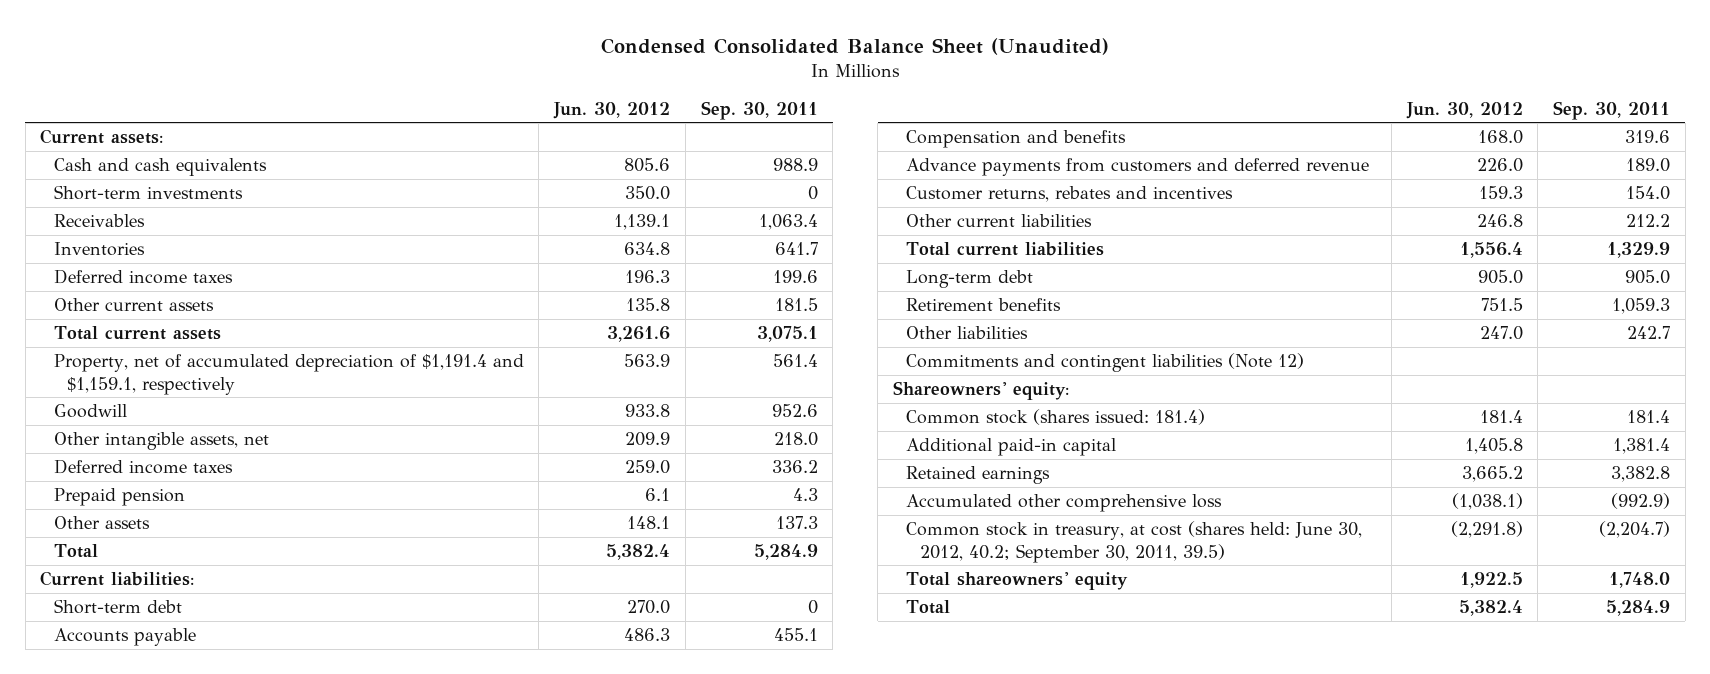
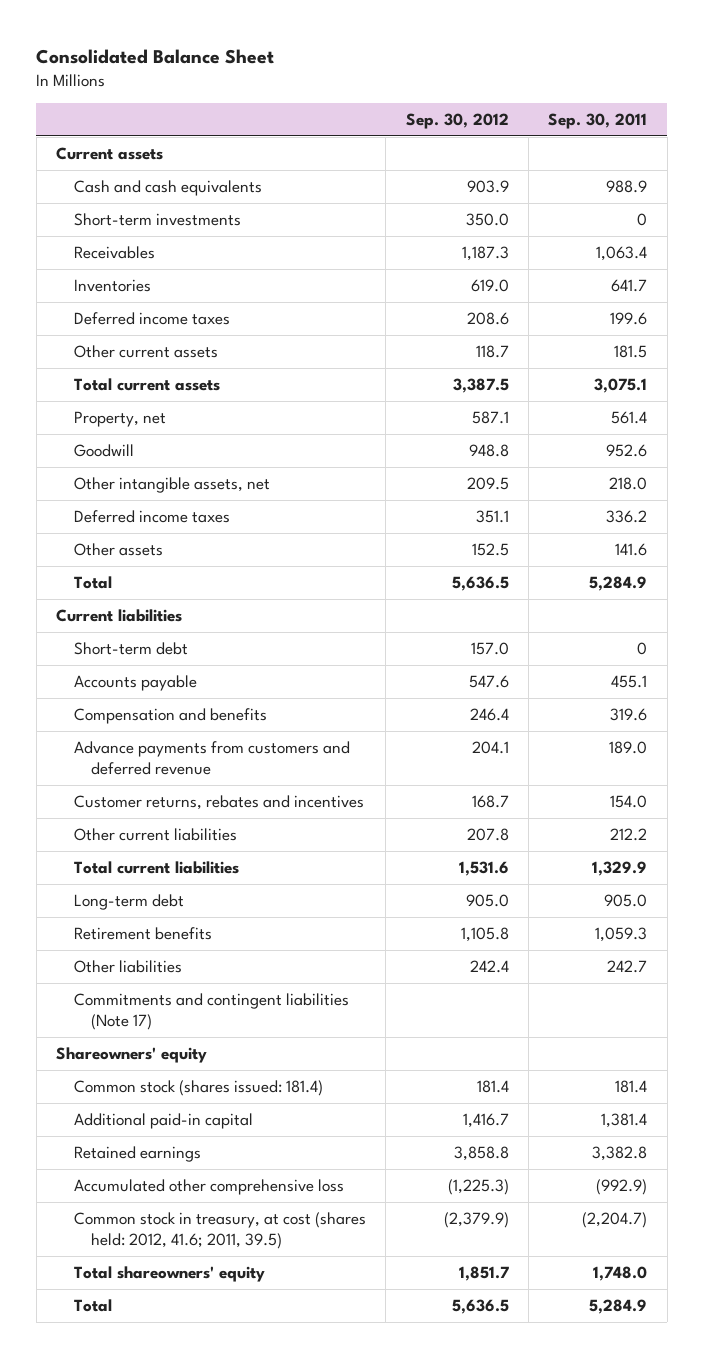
[601,37,1110,55] Condensed Consolidated Balance Sheet (Unaudited) -> [36,48,275,64] Consolidated Balance Sheet
[553,101,671,119] Jun. 30, 2012 -> none
none -> [405,112,509,129] Sep. 30, 2012
[40,128,164,144] Current assets: -> [56,147,164,161] Current assets
[53,353,524,395] Property, net of accumulated depreciation of $1,191.4 and $1,159.1, respectively -> [73,411,166,428] Property, net
[53,487,185,506] Prepaid pension -> none
[775,515,818,529] 137.3 -> [615,543,648,557] 141.6
[40,570,195,586] Current liabilities: -> [56,609,183,623] Current liabilities
[906,352,1305,372] Commitments and contingent liabilities (Note 12) -> [73,993,349,1030] Commitments and contingent liabilities (Note 17)
[892,380,1069,400] Shareowners' equity: -> [56,1047,208,1064] Shareowners' equity
[906,520,1363,563] Common stock in treasury, at cost (shares held: June 30, 2012, 40.2; September 30, 2011, 39.5) -> [73,1212,366,1249] Common stock in treasury, at cost (shares held: 2012, 41.6; 2011, 39.5)

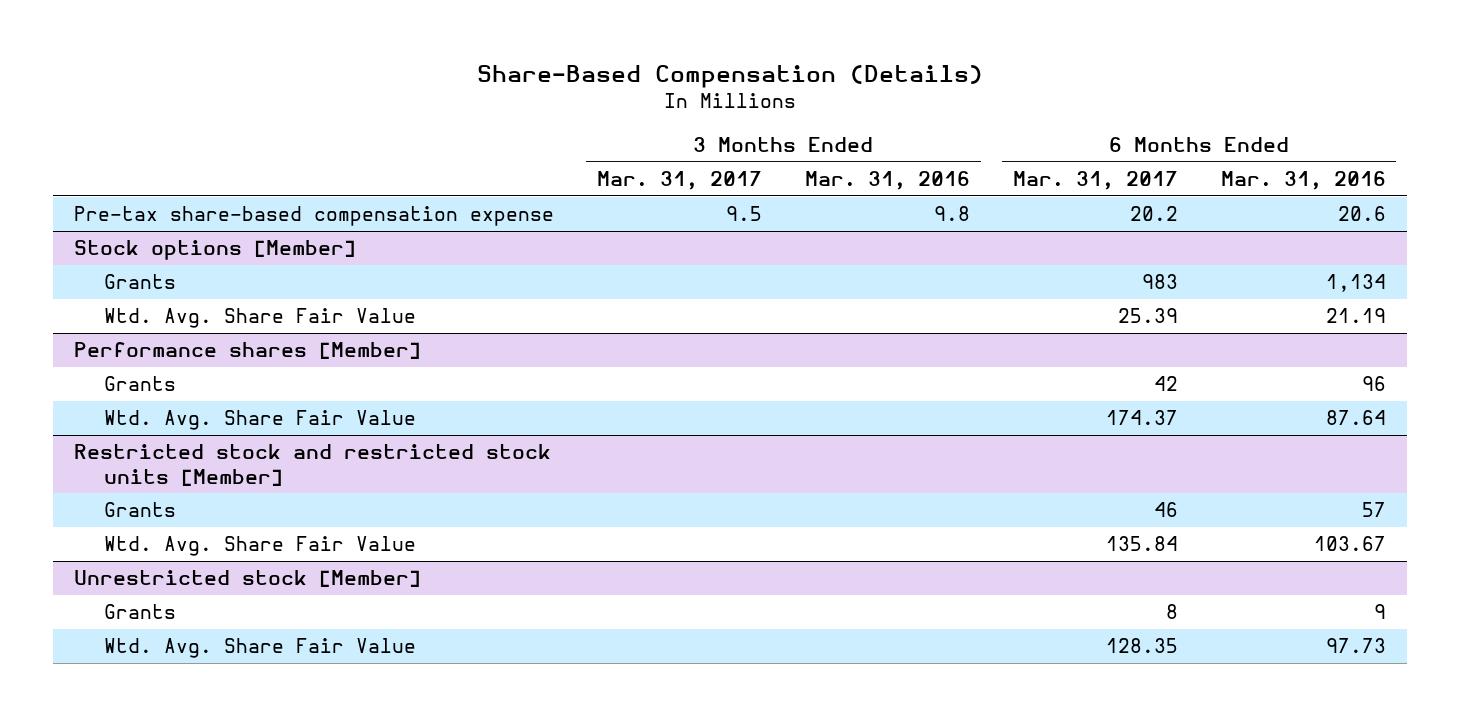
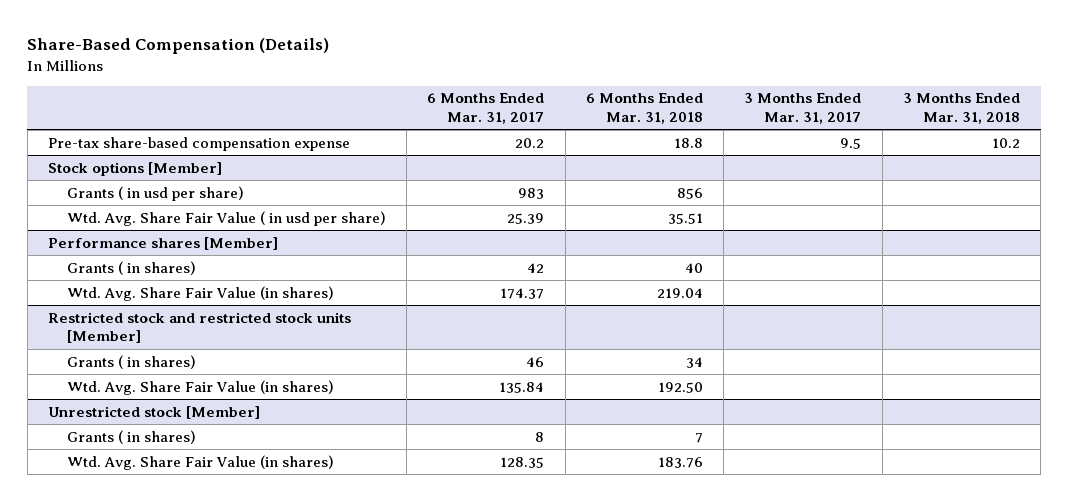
[804,171,970,191] Mar. 31, 2016 -> none
[1220,171,1386,191] Mar. 31, 2016 -> none
none -> [585,93,703,125] 6 Months Ended Mar. 31, 2018
none -> [902,93,1020,125] 3 Months Ended Mar. 31, 2018
[104,274,177,290] Grants -> [66,185,244,201] Grants ( in usd per share)
[104,308,417,329] Wtd. Avg. Share Fair Value -> [66,210,386,226] Wtd. Avg. Share Fair Value ( in usd per share)
[104,376,177,392] Grants -> [66,260,196,275] Grants ( in shares)
[104,410,417,431] Wtd. Avg. Share Fair Value -> [66,285,334,301] Wtd. Avg. Share Fair Value (in shares)
[104,502,177,518] Grants -> [66,354,196,369] Grants ( in shares)
[104,536,417,557] Wtd. Avg. Share Fair Value -> [66,379,334,395] Wtd. Avg. Share Fair Value (in shares)
[104,604,177,620] Grants -> [66,429,196,444] Grants ( in shares)
[104,638,417,659] Wtd. Avg. Share Fair Value -> [66,454,334,470] Wtd. Avg. Share Fair Value (in shares)

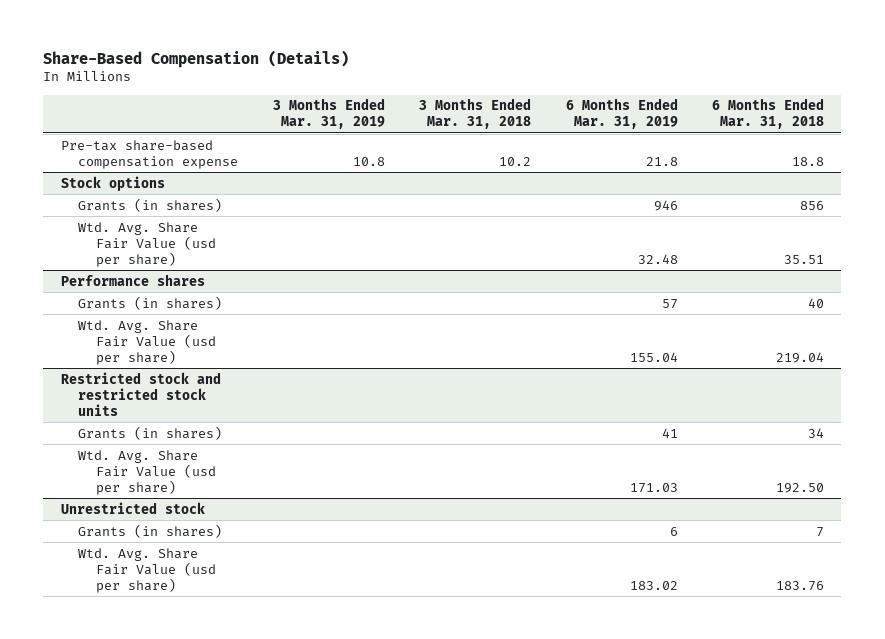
[427,93,545,125] 6 Months Ended Mar. 31, 2017 -> none
[744,93,862,125] 3 Months Ended Mar. 31, 2017 -> none
none -> [272,98,385,130] 3 Months Ended Mar. 31, 2019
none -> [565,98,678,130] 6 Months Ended Mar. 31, 2019
[48,161,223,176] Stock options [Member] -> [60,175,165,191] Stock options
[66,185,244,201] Grants ( in usd per share) -> [78,197,223,212] Grants (in shares)
[66,210,386,226] Wtd. Avg. Share Fair Value ( in usd per share) -> [78,221,216,268] Wtd. Avg. Share Fair Value (usd per share)
[48,236,279,250] Performance shares [Member] -> [60,273,205,286] Performance shares
[66,260,196,275] Grants ( in shares) -> [78,295,223,310] Grants (in shares)
[66,285,334,301] Wtd. Avg. Share Fair Value (in shares) -> [78,319,216,366] Wtd. Avg. Share Fair Value (usd per share)
[48,311,352,344] Restricted stock and restricted stock units [Member] -> [60,371,221,417] Restricted stock and restricted stock units
[66,354,196,369] Grants ( in shares) -> [78,425,223,440] Grants (in shares)
[66,379,334,395] Wtd. Avg. Share Fair Value (in shares) -> [78,449,216,496] Wtd. Avg. Share Fair Value (usd per share)
[48,405,261,419] Unrestricted stock [Member] -> [60,501,205,514] Unrestricted stock
[66,429,196,444] Grants ( in shares) -> [78,523,223,538] Grants (in shares)
[66,454,334,470] Wtd. Avg. Share Fair Value (in shares) -> [78,547,216,594] Wtd. Avg. Share Fair Value (usd per share)

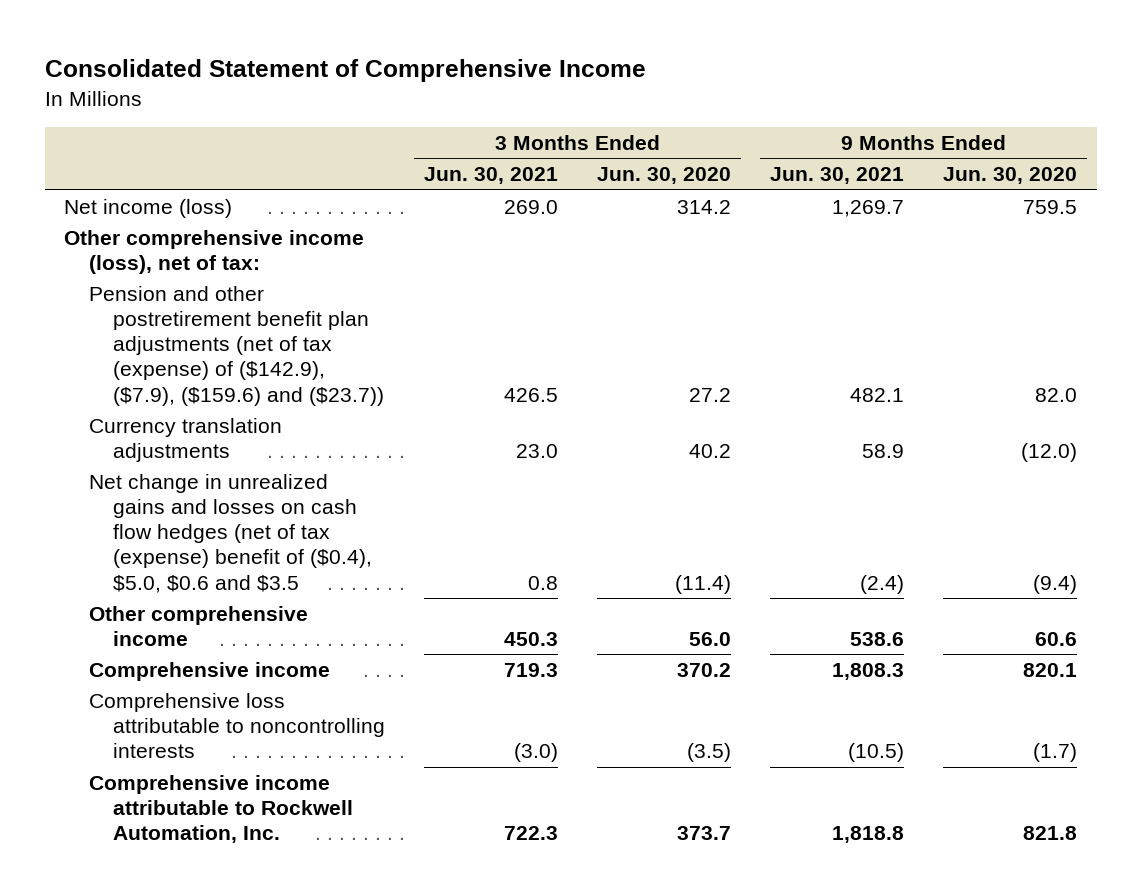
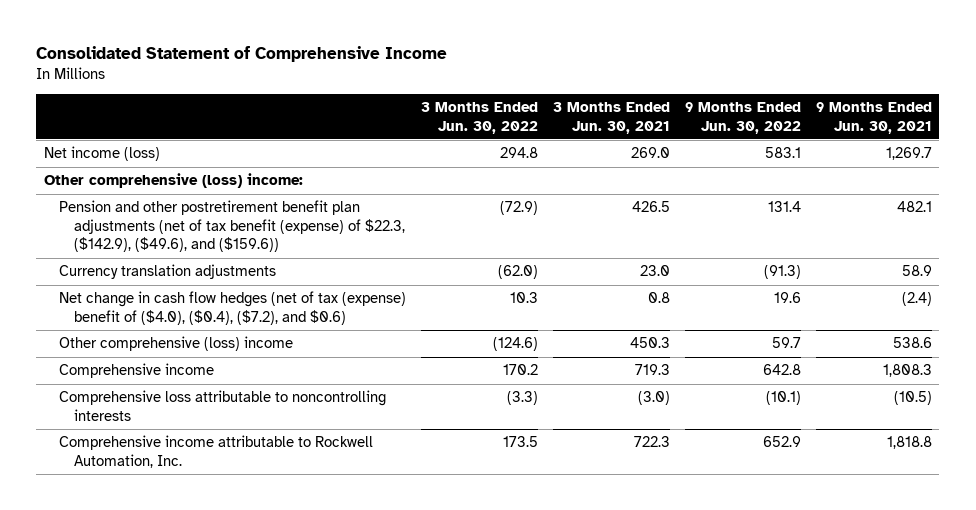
[597,167,732,185] Jun. 30, 2020 -> none
[943,167,1078,185] Jun. 30, 2020 -> none
none -> [420,102,538,134] 3 Months Ended Jun. 30, 2022
none -> [684,102,801,134] 9 Months Ended Jun. 30, 2022
[64,229,365,275] Other comprehensive income (loss), net of tax: -> [43,173,303,189] Other comprehensive (loss) income:
[88,285,385,406] Pension and other postretirement benefit plan adjustments (net of tax (expense) of ($142.9), ($7.9), ($159.6) and ($23.7)) -> [58,200,406,253] Pension and other postretirement benefit plan adjustments (net of tax benefit (expense) of $22.3, ($142.9), ($49.6), and ($159.6))
[88,473,373,593] Net change in unrealized gains and losses on cash flow hedges (net of tax (expense) benefit of ($0.4), $5.0, $0.6 and $3.5 -> [58,291,406,325] Net change in cash flow hedges (net of tax (expense) benefit of ($4.0), ($0.4), ($7.2), and $0.6)
[88,605,308,647] Other comprehensive income -> [58,336,293,352] Other comprehensive (loss) income

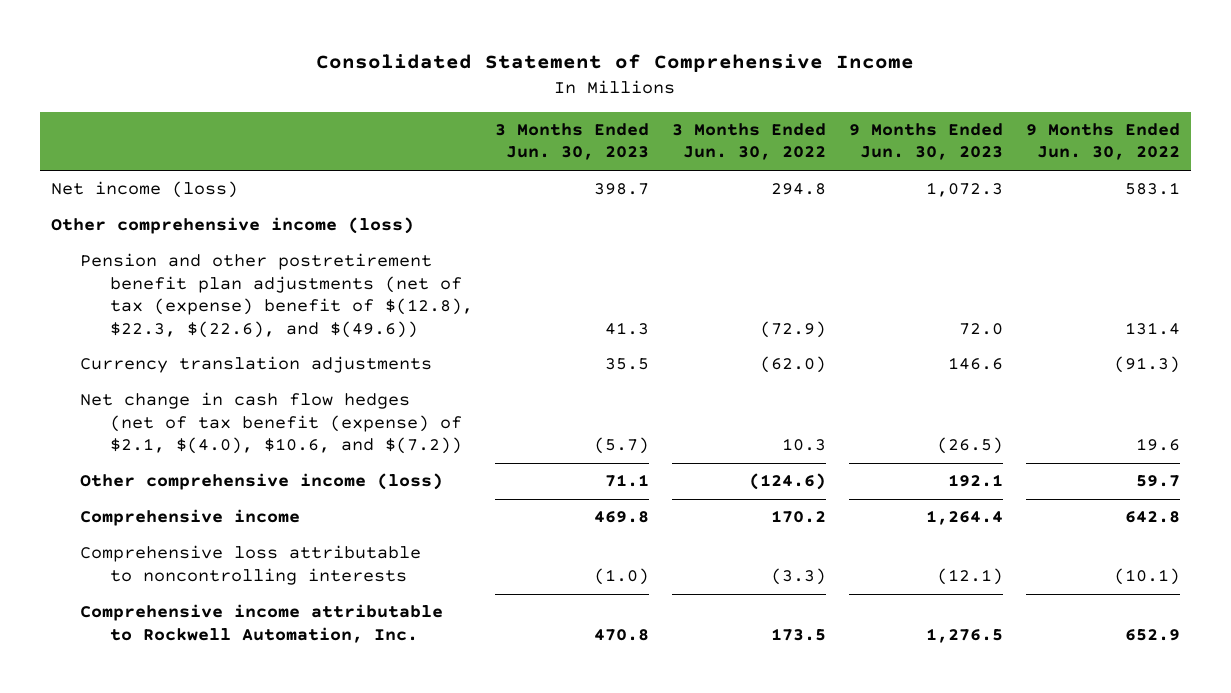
[552,102,670,134] 3 Months Ended Jun. 30, 2021 -> none
[815,102,932,134] 9 Months Ended Jun. 30, 2021 -> none
none -> [495,123,650,161] 3 Months Ended Jun. 30, 2023
none -> [849,123,1004,161] 9 Months Ended Jun. 30, 2023
[43,173,303,189] Other comprehensive (loss) income: -> [50,217,414,235] Other comprehensive income (loss)
[58,200,406,253] Pension and other postretirement benefit plan adjustments (net of tax benefit (expense) of $22.3, ($142.9), ($49.6), and ($159.6)) -> [80,253,473,338] Pension and other postretirement benefit plan adjustments (net of tax (expense) benefit of $(12.8), $22.3, $(22.6), and $(49.6))
[58,291,406,325] Net change in cash flow hedges (net of tax (expense) benefit of ($4.0), ($0.4), ($7.2), and $0.6) -> [80,392,462,455] Net change in cash flow hedges (net of tax benefit (expense) of $2.1, $(4.0), $10.6, and $(7.2))
[58,336,293,352] Other comprehensive (loss) income -> [80,473,444,491] Other comprehensive income (loss)

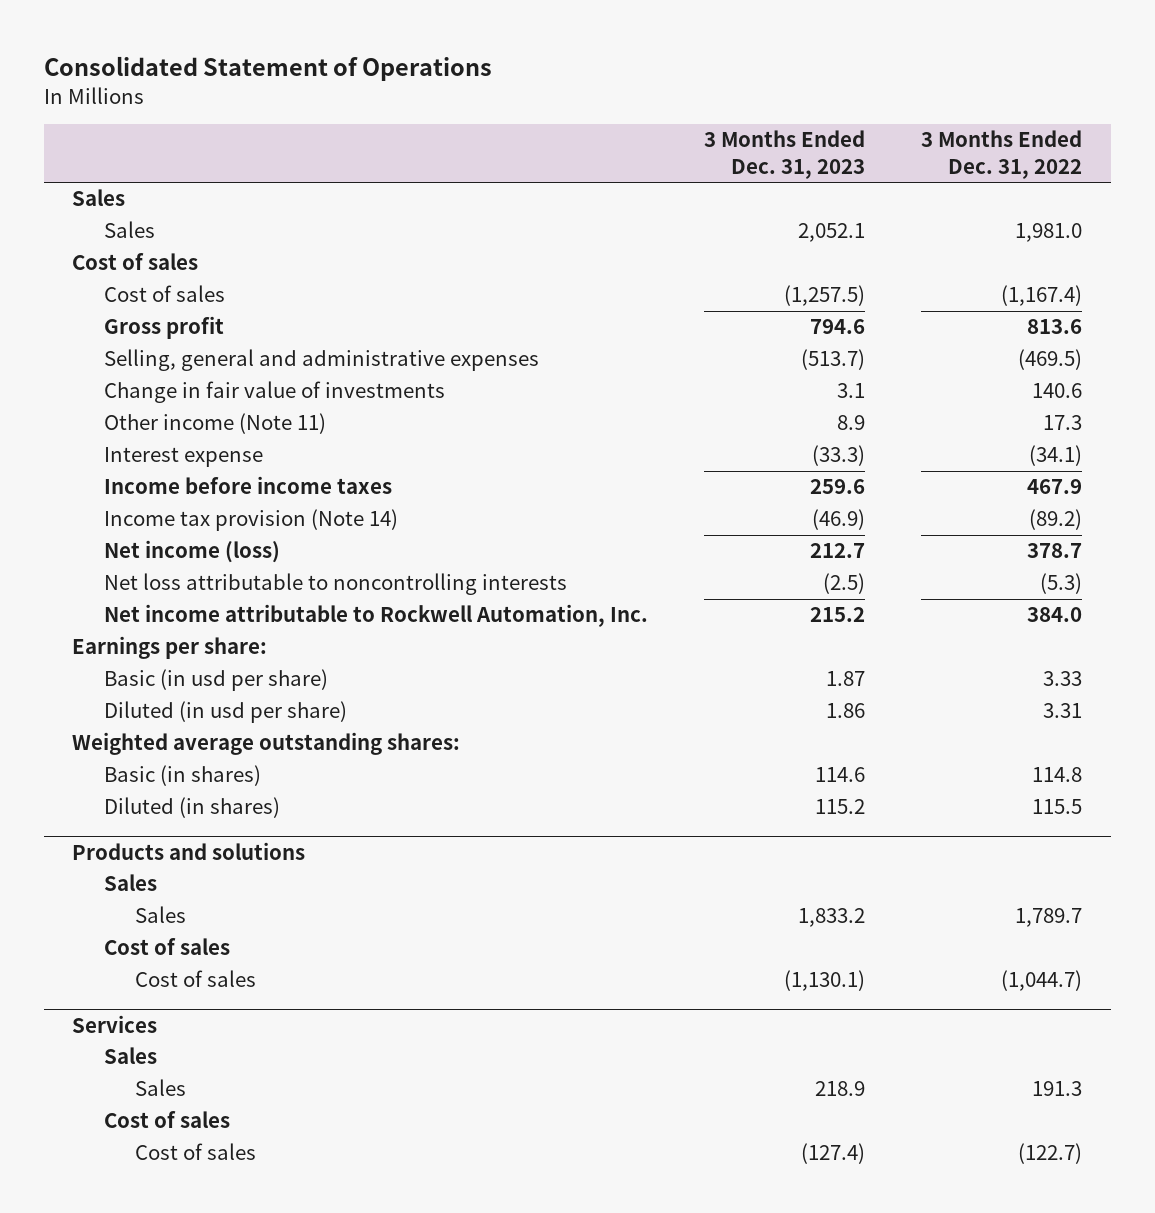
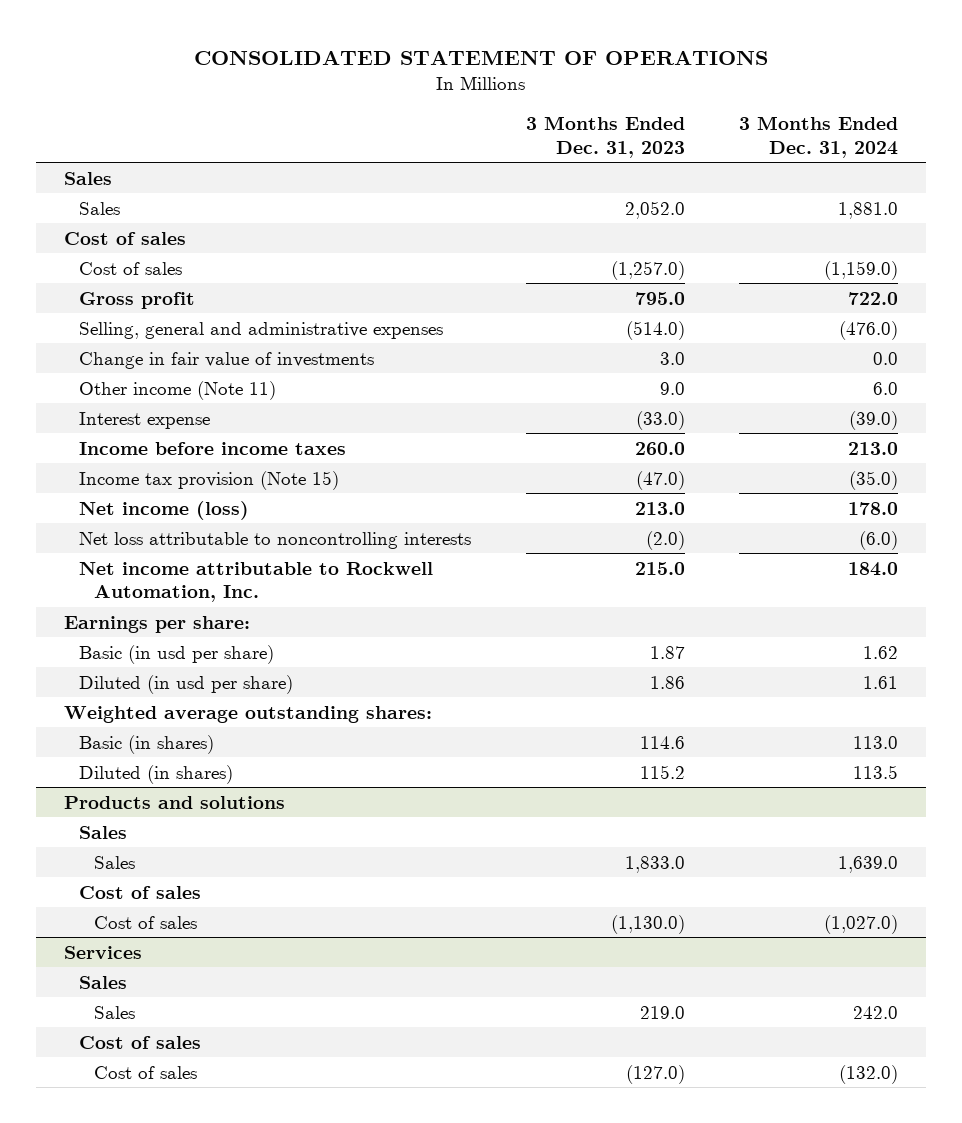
[44,55,493,81] Consolidated Statement of Operations -> [193,49,768,65] CONSOLIDATED STATEMENT OF OPERATIONS
[921,130,1083,179] 3 Months Ended Dec. 31, 2022 -> none
none -> [739,115,899,158] 3 Months Ended Dec. 31, 2024
[798,223,866,243] 2,052.1 -> [624,200,685,219] 2,052.0
[784,285,866,307] (1,257.5) -> [610,260,685,280] (1,257.0)
[810,319,866,335] 794.6 -> [634,291,685,305] 795.0
[801,349,866,371] (513.7) -> [625,320,685,340] (514.0)
[837,383,866,399] 3.1 -> [659,351,685,365] 3.0
[837,415,866,431] 8.9 -> [659,381,685,395] 9.0
[812,445,866,467] (33.3) -> [635,410,685,430] (33.0)
[810,479,866,495] 259.6 -> [634,441,685,455] 260.0
[103,509,398,532] Income tax provision (Note 14) -> [78,470,339,490] Income tax provision (Note 15)
[812,509,866,531] (46.9) -> [635,470,685,490] (47.0)
[810,543,866,559] 212.7 -> [634,501,685,515] 213.0
[823,573,866,595] (2.5) -> [645,530,685,550] (2.0)
[810,607,866,623] 215.2 -> [634,561,685,575] 215.0
[798,908,866,928] 1,833.2 -> [624,855,685,873] 1,833.0
[784,970,866,992] (1,130.1) -> [610,914,685,934] (1,130.0)
[815,1081,866,1097] 218.9 -> [639,1005,685,1019] 219.0
[801,1143,866,1165] (127.4) -> [625,1064,685,1084] (127.0)

